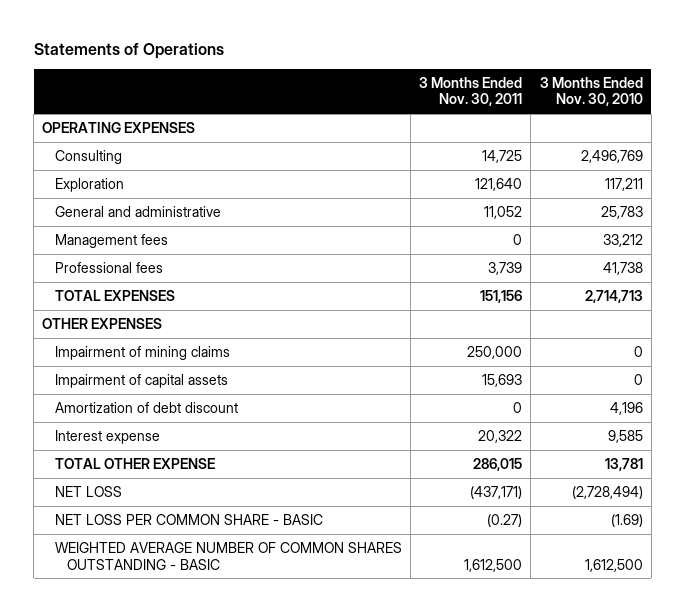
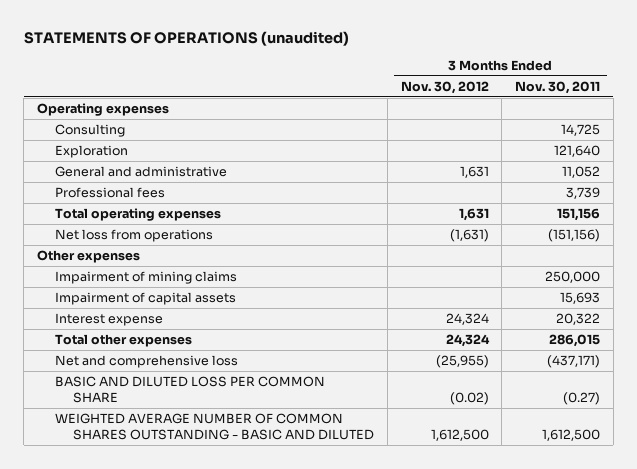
[33,42,224,59] Statements of Operations -> [23,30,349,46] STATEMENTS OF OPERATIONS (unaudited)
[539,76,643,107] 3 Months Ended Nov. 30, 2010 -> none
none -> [400,80,489,94] Nov. 30, 2012
[42,121,196,133] OPERATING EXPENSES -> [36,102,169,116] Operating expenses
[54,233,168,248] Management fees -> none
[54,289,175,301] TOTAL EXPENSES -> [54,207,221,221] Total operating expenses
none -> [54,228,213,242] Net loss from operations
[42,317,163,329] OTHER EXPENSES -> [36,249,140,263] Other expenses
[54,401,238,413] Amortization of debt discount -> none
[54,457,215,469] TOTAL OTHER EXPENSE -> [54,333,192,347] Total other expenses
[54,485,122,497] NET LOSS -> [54,354,238,368] Net and comprehensive loss
[54,513,323,525] NET LOSS PER COMMON SHARE - BASIC -> [54,375,325,403] BASIC AND DILUTED LOSS PER COMMON SHARE
[54,541,402,570] WEIGHTED AVERAGE NUMBER OF COMMON SHARES OUTSTANDING - BASIC -> [54,412,374,440] WEIGHTED AVERAGE NUMBER OF COMMON SHARES OUTSTANDING - BASIC AND DILUTED

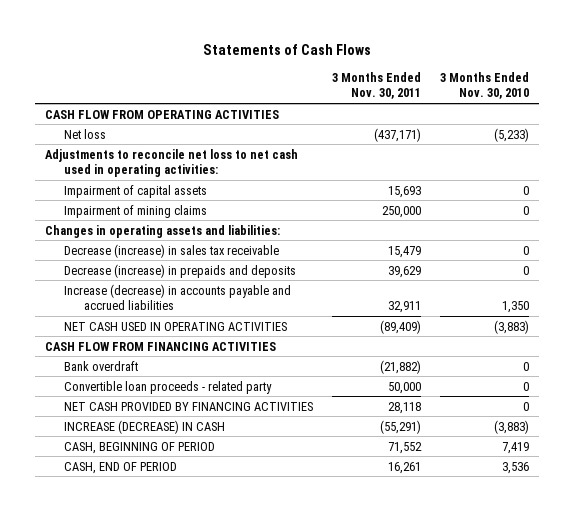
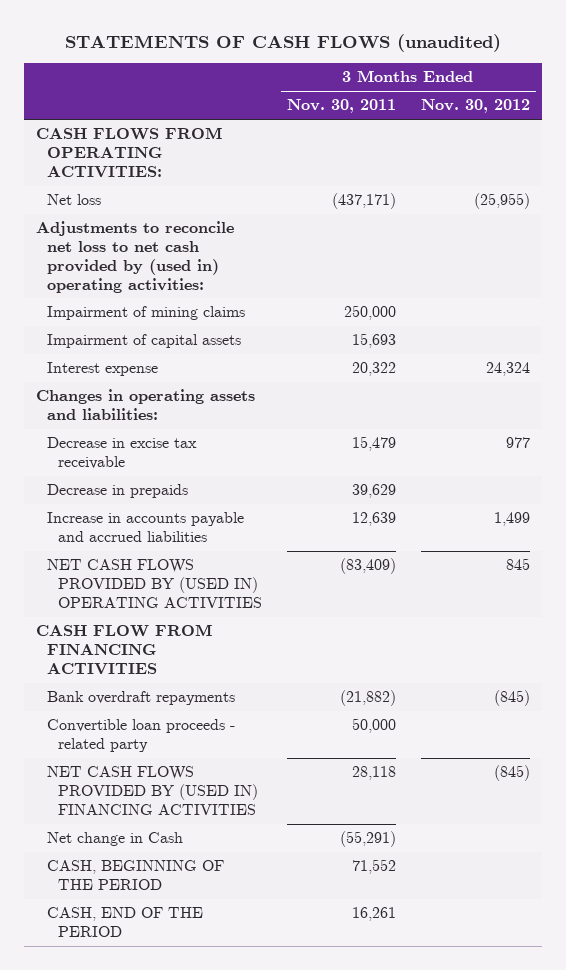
[202,43,371,55] Statements of Cash Flows -> [64,33,501,52] STATEMENTS OF CASH FLOWS (unaudited)
[440,71,530,100] 3 Months Ended Nov. 30, 2010 -> none
none -> [420,99,530,114] Nov. 30, 2012
[44,109,279,119] CASH FLOW FROM OPERATING ACTIVITIES -> [35,127,222,178] CASH FLOWS FROM OPERATING ACTIVITIES:
[44,148,298,178] Adjustments to reconcile net loss to net cash used in operating activities: -> [35,221,234,293] Adjustments to reconcile net loss to net cash provided by (used in) operating activities:
[64,184,208,198] Impairment of capital assets -> [47,334,242,349] Impairment of capital assets
none -> [47,362,159,377] Interest expense
[64,243,280,258] Decrease (increase) in sales tax receivable -> [47,437,198,470] Decrease in excise tax receivable
[64,263,297,278] Decrease (increase) in prepaids and deposits -> [47,484,189,499] Decrease in prepaids
[64,283,292,311] Increase (decrease) in accounts payable and accrued liabilities -> [47,512,245,543] Increase in accounts payable and accrued liabilities
[388,301,422,314] 32,911 -> [352,512,397,527] 12,639
[64,321,288,331] NET CASH USED IN OPERATING ACTIVITIES -> [47,559,263,608] NET CASH FLOWS PROVIDED BY (USED IN) OPERATING ACTIVITIES
[380,319,422,334] (89,409) -> [340,558,397,575] (83,409)
[64,360,139,371] Bank overdraft -> [47,691,236,706] Bank overdraft repayments
[64,401,314,411] NET CASH PROVIDED BY FINANCING ACTIVITIES -> [47,766,259,815] NET CASH FLOWS PROVIDED BY (USED IN) FINANCING ACTIVITIES
[64,419,226,434] INCREASE (DECREASE) IN CASH -> [47,832,184,847] Net change in Cash
[64,441,216,454] CASH, BEGINNING OF PERIOD -> [47,860,225,891] CASH, BEGINNING OF THE PERIOD
[64,461,178,474] CASH, END OF PERIOD -> [47,907,204,938] CASH, END OF THE PERIOD

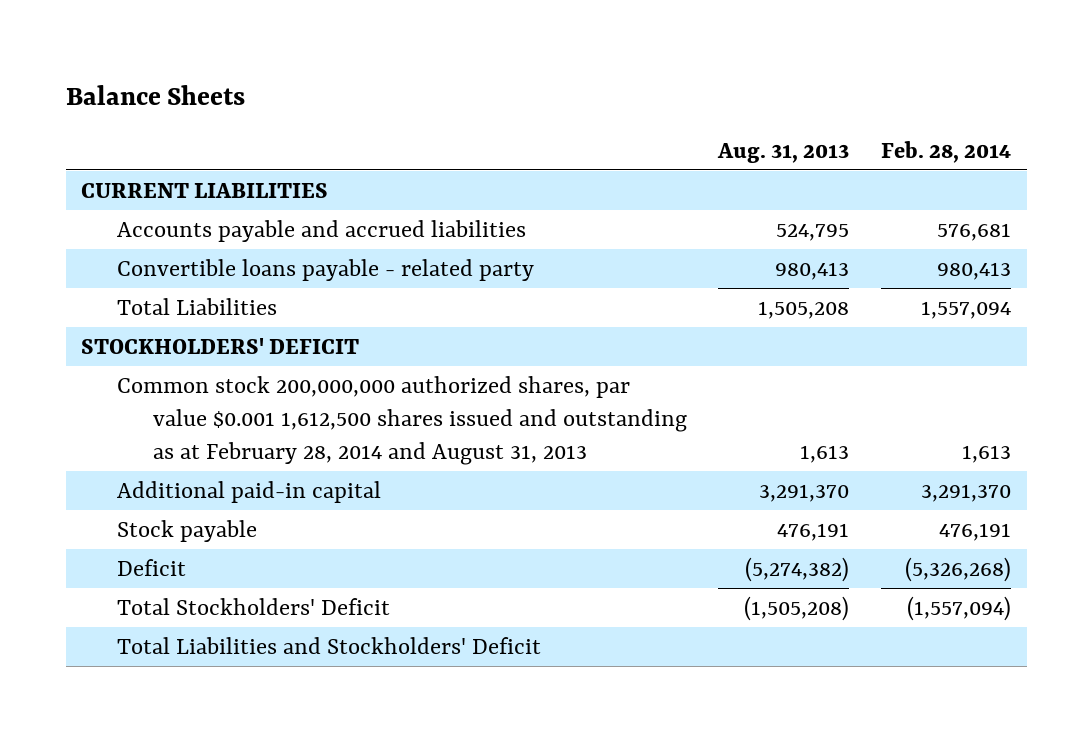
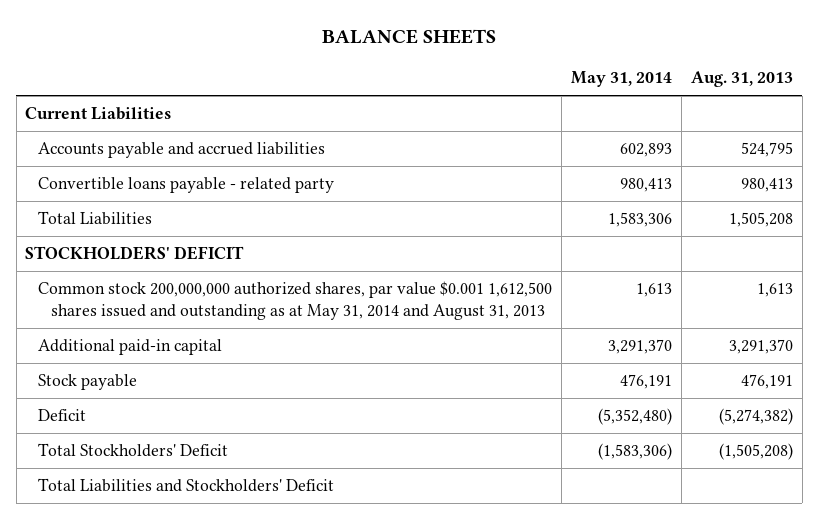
[65,85,245,106] Balance Sheets -> [322,28,497,44] BALANCE SHEETS
[880,140,1011,163] Feb. 28, 2014 -> none
none -> [571,71,673,88] May 31, 2014
[81,182,329,198] CURRENT LIABILITIES -> [25,107,172,121] Current Liabilities
[117,375,687,465] Common stock 200,000,000 authorized shares, par value $0.001 1,612,500 shares issued and outstanding as at February 28, 2014 and August 31, 2013 -> [38,281,553,320] Common stock 200,000,000 authorized shares, par value $0.001 1,612,500 shares issued and outstanding as at May 31, 2014 and August 31, 2013

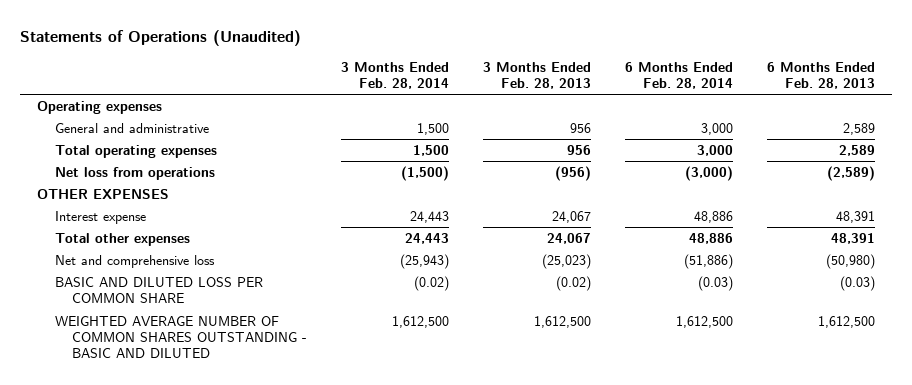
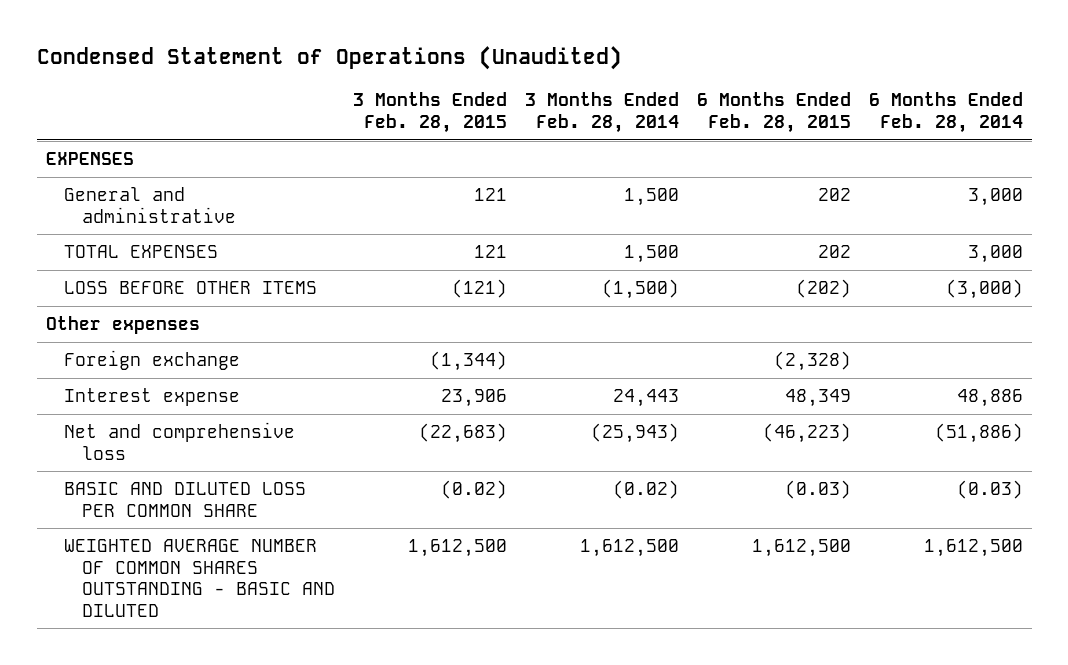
[19,29,301,46] Statements of Operations (Unaudited) -> [36,46,622,71] Condensed Statement of Operations (Unaudited)
[483,61,592,89] 3 Months Ended Feb. 28, 2013 -> none
[767,61,876,89] 6 Months Ended Feb. 28, 2013 -> none
none -> [352,92,507,133] 3 Months Ended Feb. 28, 2015
none -> [696,92,851,133] 6 Months Ended Feb. 28, 2015
[36,101,162,115] Operating expenses -> [45,152,134,166] EXPENSES
[54,145,217,159] Total operating expenses -> [63,245,218,259] TOTAL EXPENSES
[54,167,215,181] Net loss from operations -> [63,281,317,295] LOSS BEFORE OTHER ITEMS
[36,188,169,200] OTHER EXPENSES -> [45,316,200,335] Other expenses
none -> [63,350,240,371] Foreign exchange
[54,233,190,247] Total other expenses -> none

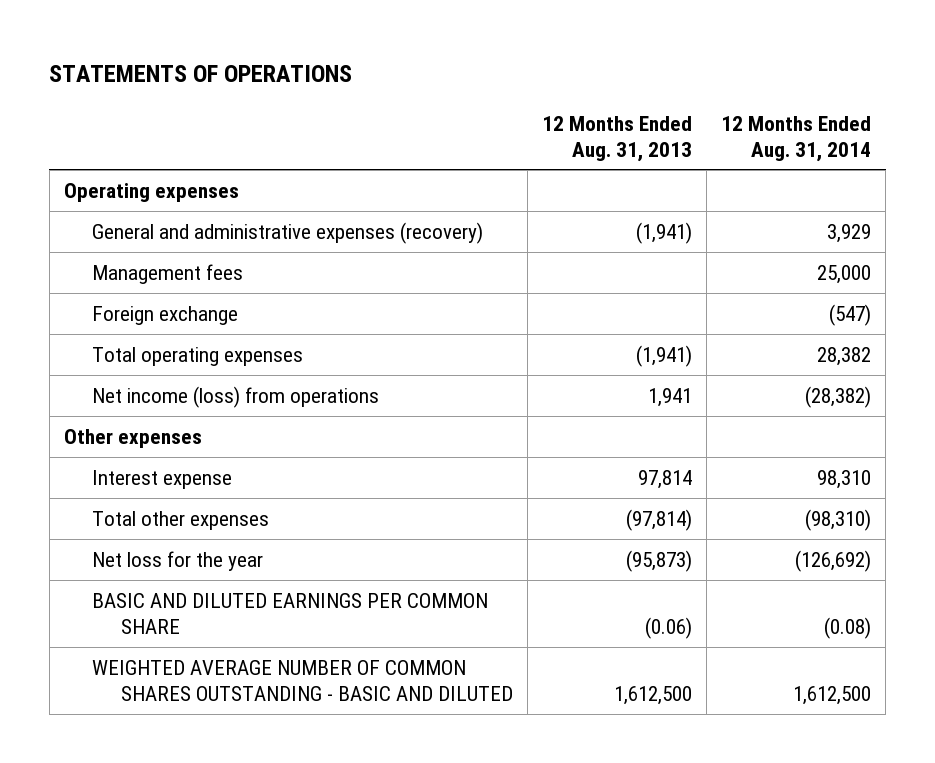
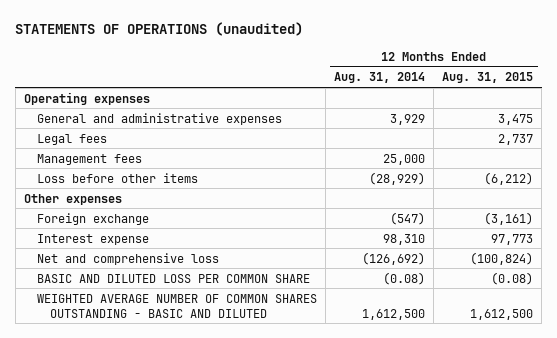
[49,64,353,82] STATEMENTS OF OPERATIONS -> [15,22,304,37] STATEMENTS OF OPERATIONS (unaudited)
[542,115,693,162] 12 Months Ended Aug. 31, 2013 -> none
none -> [442,72,534,84] Aug. 31, 2015
[92,221,484,244] General and administrative expenses (recovery) -> [36,112,282,125] General and administrative expenses
none -> [36,133,107,145] Legal fees
[92,346,304,366] Total operating expenses -> none
[92,385,380,408] Net income (loss) from operations -> none
none -> [36,172,198,183] Loss before other items
[92,305,239,325] Foreign exchange -> [36,212,149,225] Foreign exchange
[92,510,270,530] Total other expenses -> none
[92,550,264,571] Net loss for the year -> [36,252,219,265] Net and comprehensive loss
[92,592,489,634] BASIC AND DILUTED EARNINGS PER COMMON SHARE -> [36,273,310,283] BASIC AND DILUTED LOSS PER COMMON SHARE

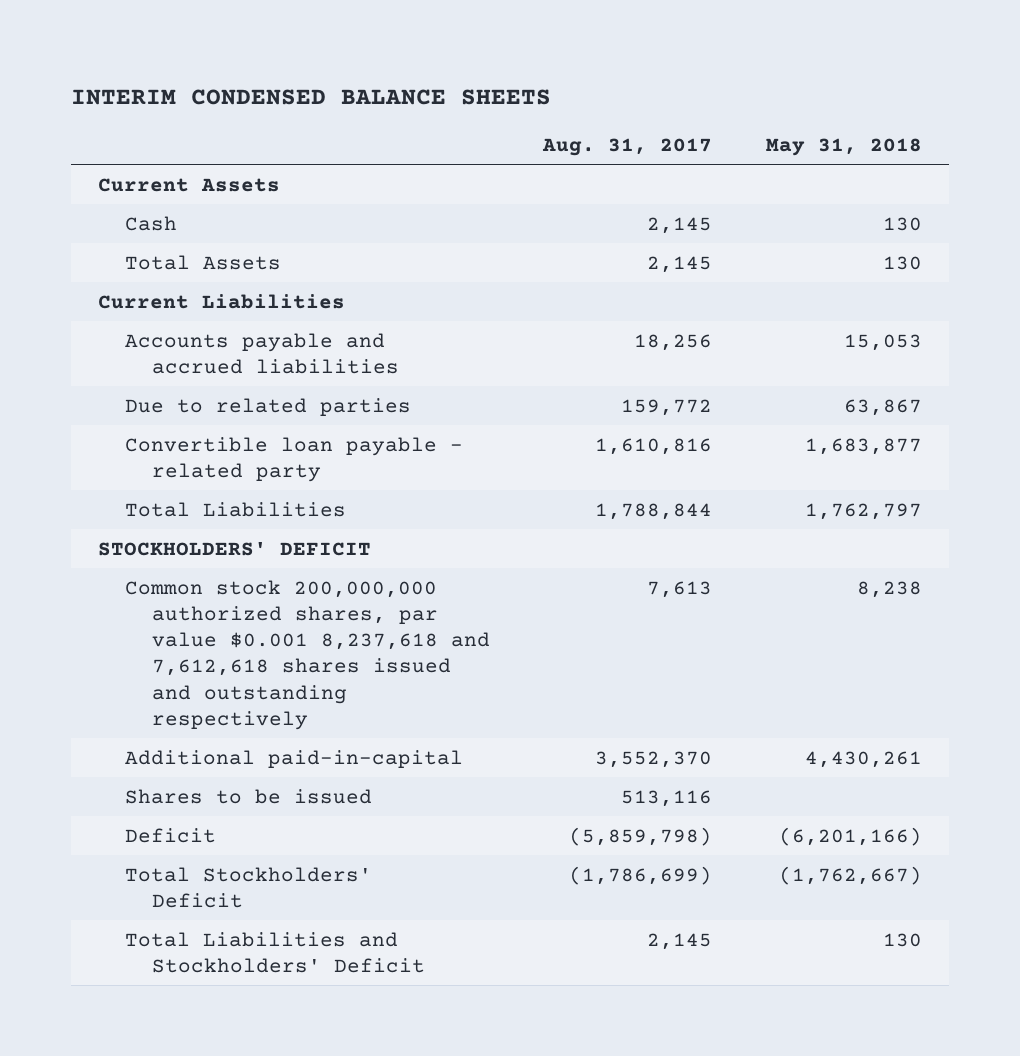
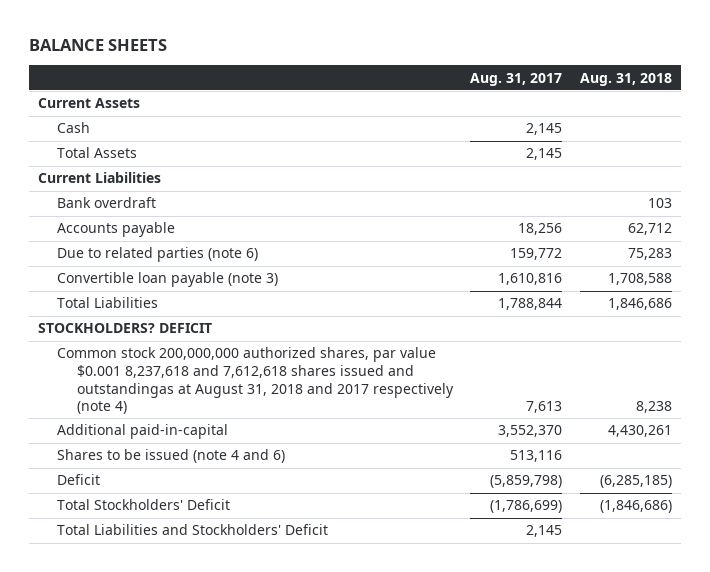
[71,88,552,105] INTERIM CONDENSED BALANCE SHEETS -> [29,39,168,52] BALANCE SHEETS
[766,137,923,156] May 31, 2018 -> none
none -> [579,72,672,86] Aug. 31, 2018
none -> [57,197,157,209] Bank overdraft
[124,332,399,374] Accounts payable and accrued liabilities -> [57,222,176,238] Accounts payable
[124,397,411,416] Due to related parties -> [57,247,259,263] Due to related parties (note 6)
[124,436,463,482] Convertible loan payable - related party -> [57,272,279,288] Convertible loan payable (note 3)
[97,541,371,556] STOCKHOLDERS' DEFICIT -> [37,323,212,334] STOCKHOLDERS? DEFICIT
[124,579,490,730] Common stock 200,000,000 authorized shares, par value $0.001 8,237,618 and 7,612,618 shares issued and outstanding respectively -> [57,347,454,415] Common stock 200,000,000 authorized shares, par value $0.001 8,237,618 and 7,612,618 shares issued and outstandingas at August 31, 2018 and 2017 respectively (note 4)
[124,788,372,804] Shares to be issued -> [57,449,286,464] Shares to be issued (note 4 and 6)

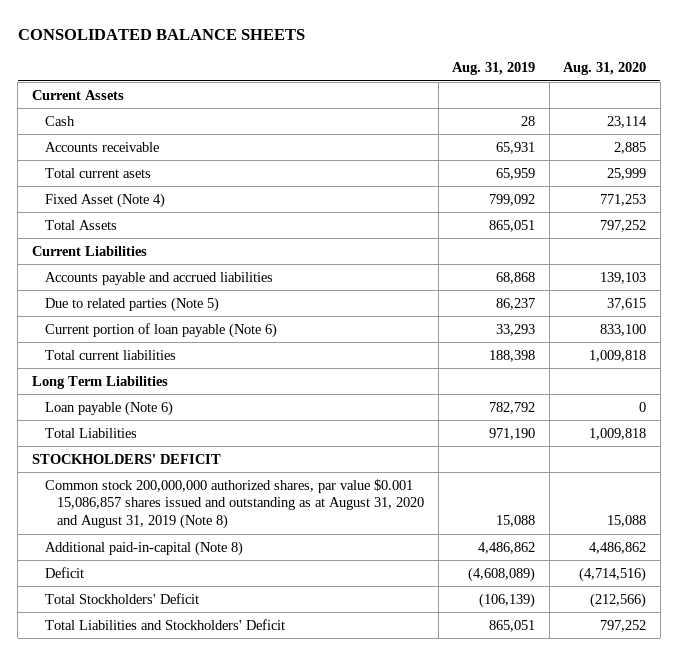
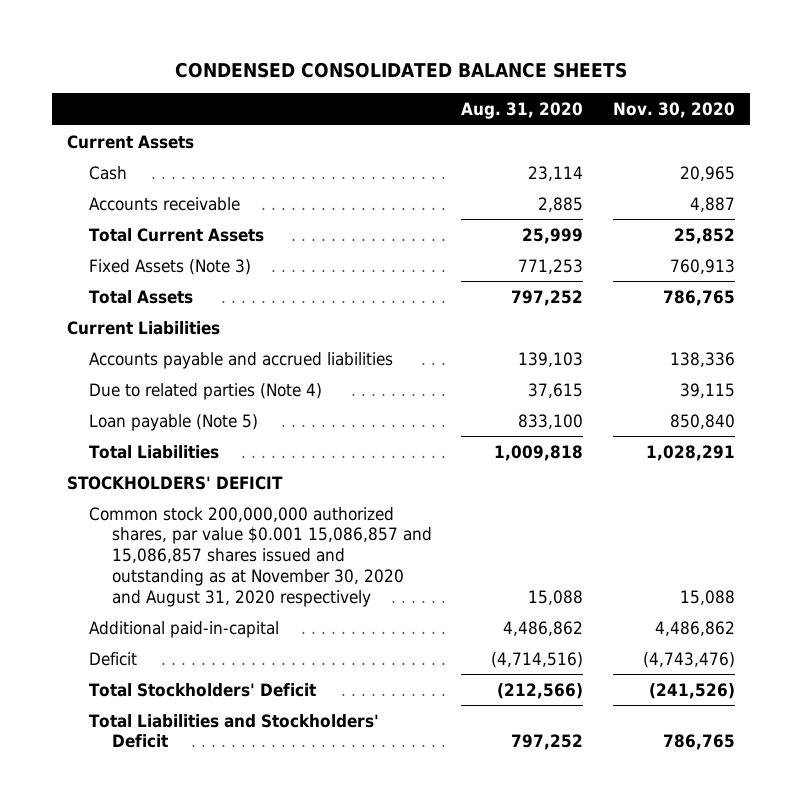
[17,29,305,41] CONSOLIDATED BALANCE SHEETS -> [174,62,627,79] CONDENSED CONSOLIDATED BALANCE SHEETS
[452,62,536,76] Aug. 31, 2019 -> none
none -> [612,102,735,119] Nov. 30, 2020
[44,167,151,178] Total current asets -> [89,227,265,242] Total Current Assets
[44,192,165,208] Fixed Asset (Note 4) -> [89,258,252,275] Fixed Assets (Note 3)
[44,322,277,338] Current portion of loan payable (Note 6) -> none
[44,349,176,360] Total current liabilities -> none
[31,375,168,389] Long Term Liabilities -> none
[44,296,219,312] Due to related parties (Note 5) -> [89,382,323,400] Due to related parties (Note 4)
[44,400,173,416] Loan payable (Note 6) -> [89,413,259,431] Loan payable (Note 5)
[639,401,647,412] 0 -> [518,413,584,429] 833,100
[44,478,425,530] Common stock 200,000,000 authorized shares, par value $0.001 15,086,857 shares issued and outstanding as at August 31, 2020 and August 31, 2019 (Note 8) -> [89,506,432,607] Common stock 200,000,000 authorized shares, par value $0.001 15,086,857 and 15,086,857 shares issued and outstanding as at November 30, 2020 and August 31, 2020 respectively
[44,540,243,556] Additional paid-in-capital (Note 8) -> [89,620,280,638] Additional paid-in-capital

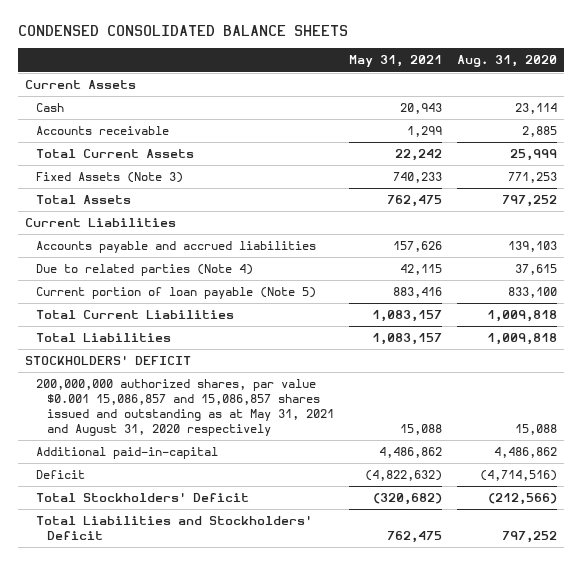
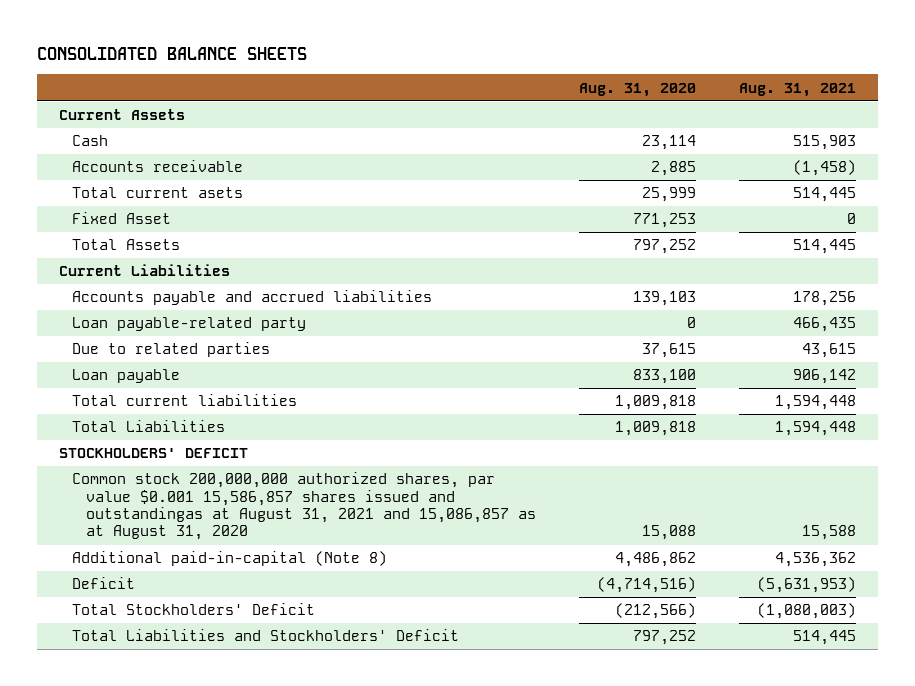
[17,25,348,37] CONDENSED CONSOLIDATED BALANCE SHEETS -> [37,46,308,60] CONSOLIDATED BALANCE SHEETS
[348,55,442,68] May 31, 2021 -> none
none -> [739,82,857,97] Aug. 31, 2021
[36,149,195,159] Total Current Assets -> [72,187,244,199] Total current asets
[36,172,184,184] Fixed Assets (Note 3) -> [72,212,172,225] Fixed Asset
none -> [72,317,307,332] Loan payable-related party
[36,264,254,277] Due to related parties (Note 4) -> [72,342,271,358] Due to related parties
[36,287,317,300] Current portion of loan payable (Note 5) -> [72,369,181,384] Loan payable
[36,310,235,320] Total Current Liabilities -> [72,394,298,407] Total current liabilities
[36,379,335,436] 200,000,000 authorized shares, par value $0.001 15,086,857 and 15,086,857 shares issued and outstanding as at May 31, 2021 and August 31, 2020 respectively -> [72,472,537,541] Common stock 200,000,000 authorized shares, par value $0.001 15,586,857 shares issued and outstandingas at August 31, 2021 and 15,086,857 as at August 31, 2020
[36,447,219,460] Additional paid-in-capital -> [72,551,388,567] Additional paid-in-capital (Note 8)

